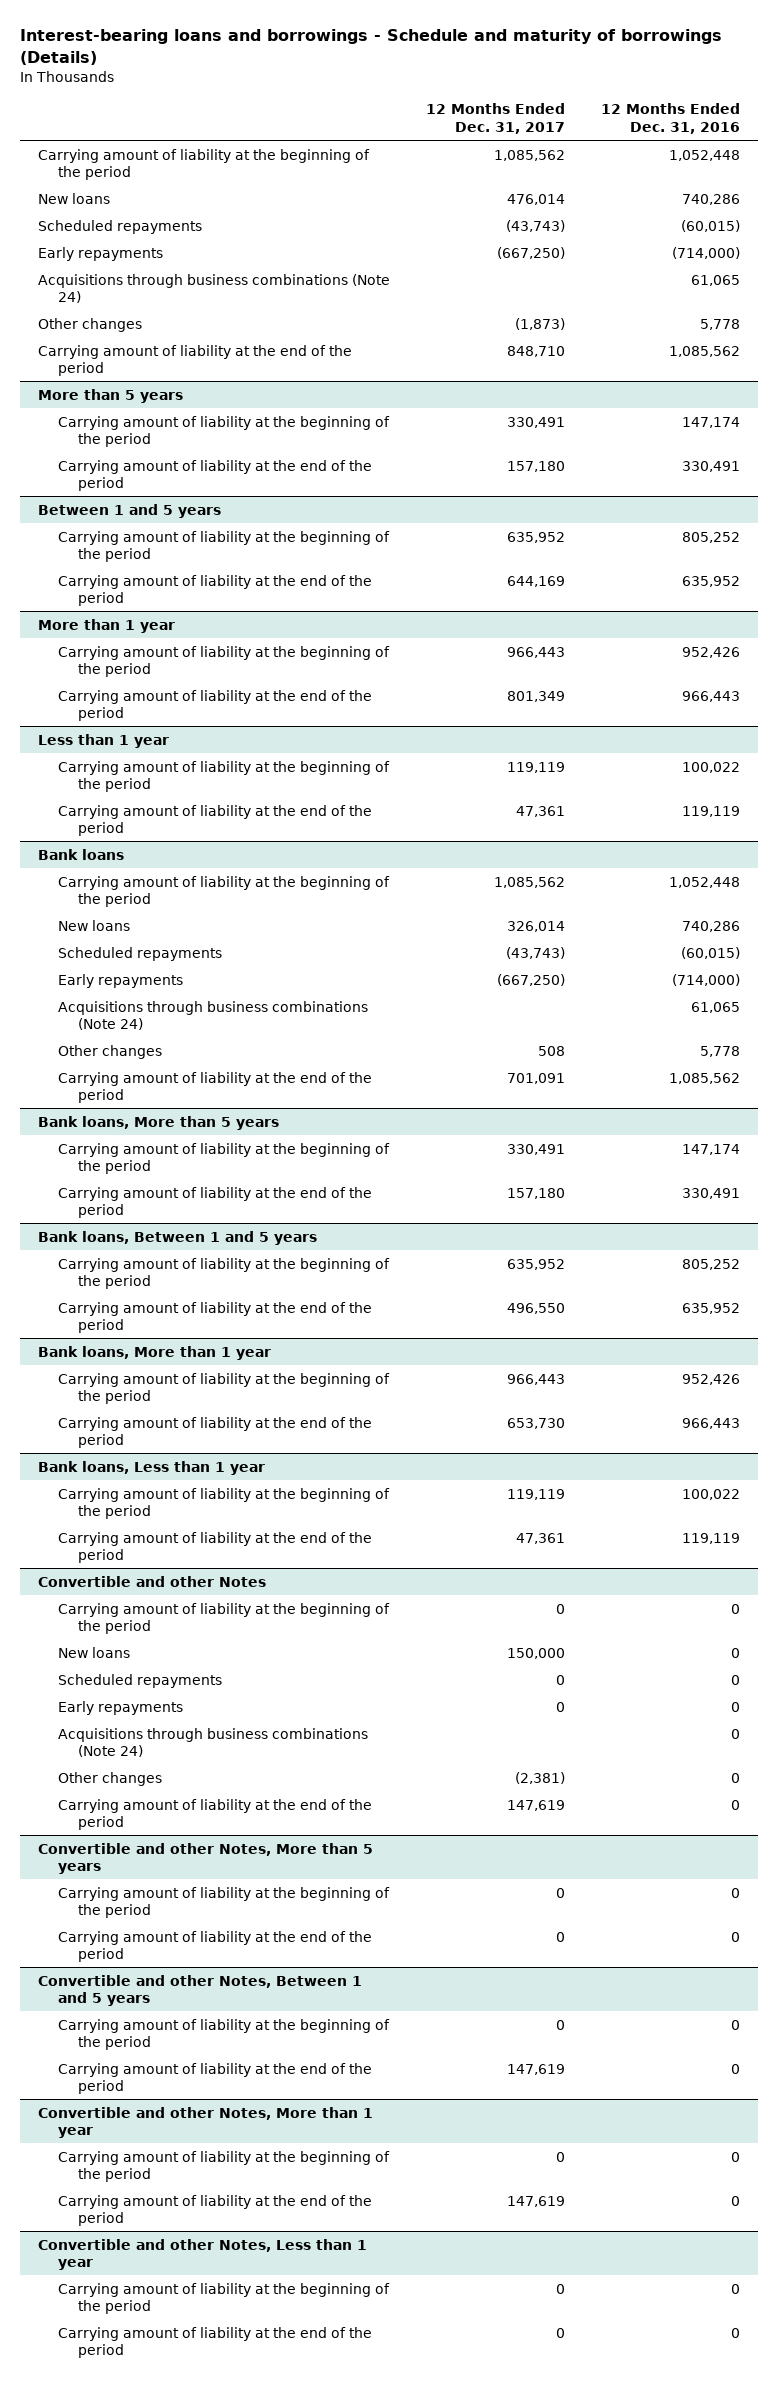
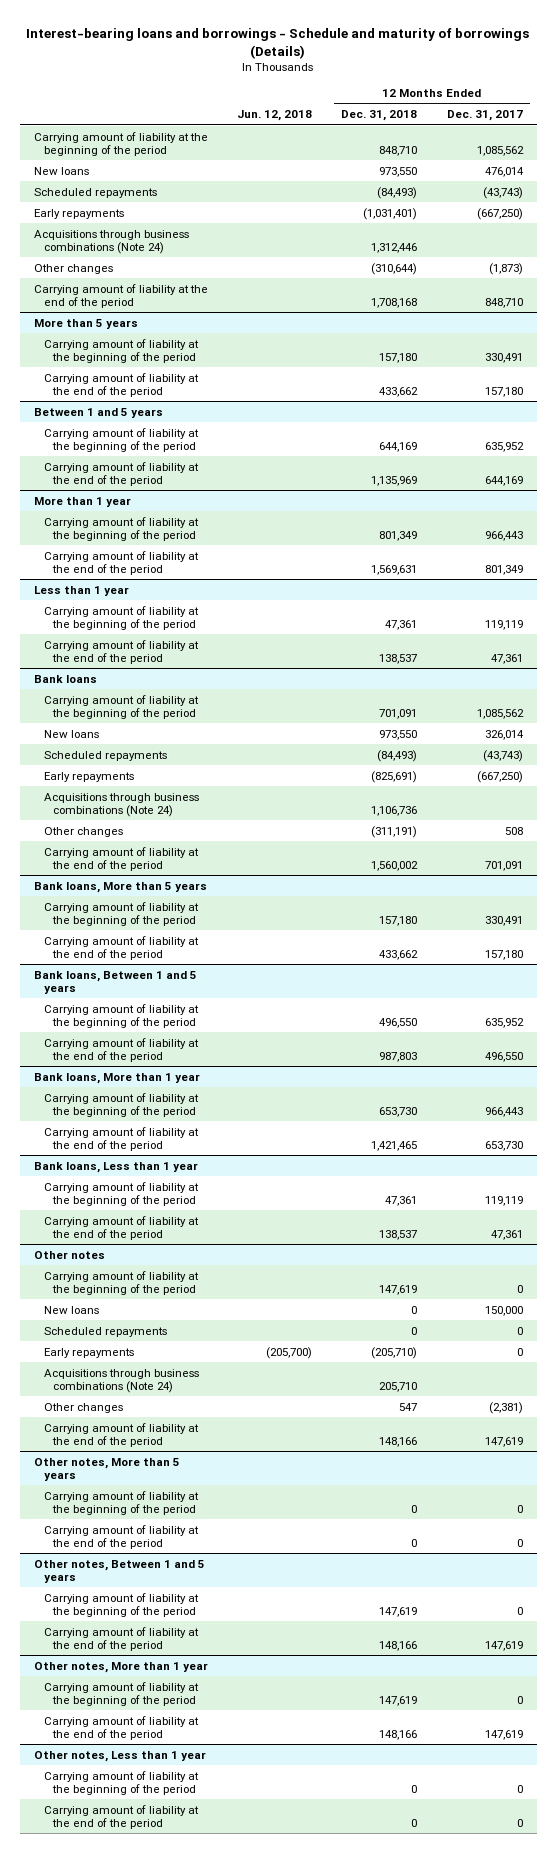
[600,103,740,134] 12 Months Ended Dec. 31, 2016 -> none
none -> [237,110,313,122] Jun. 12, 2018
none -> [341,110,418,122] Dec. 31, 2018
[37,1575,266,1587] Convertible and other Notes -> [34,1250,106,1259] Other notes
[37,1842,373,1874] Convertible and other Notes, More than 5 years -> [34,1457,181,1482] Other notes, More than 5 years
[37,1974,362,2006] Convertible and other Notes, Between 1 and 5 years -> [34,1559,206,1584] Other notes, Between 1 and 5 years
[37,2106,373,2138] Convertible and other Notes, More than 1 year -> [34,1661,209,1673] Other notes, More than 1 year
[37,2238,367,2270] Convertible and other Notes, Less than 1 year -> [34,1750,207,1762] Other notes, Less than 1 year

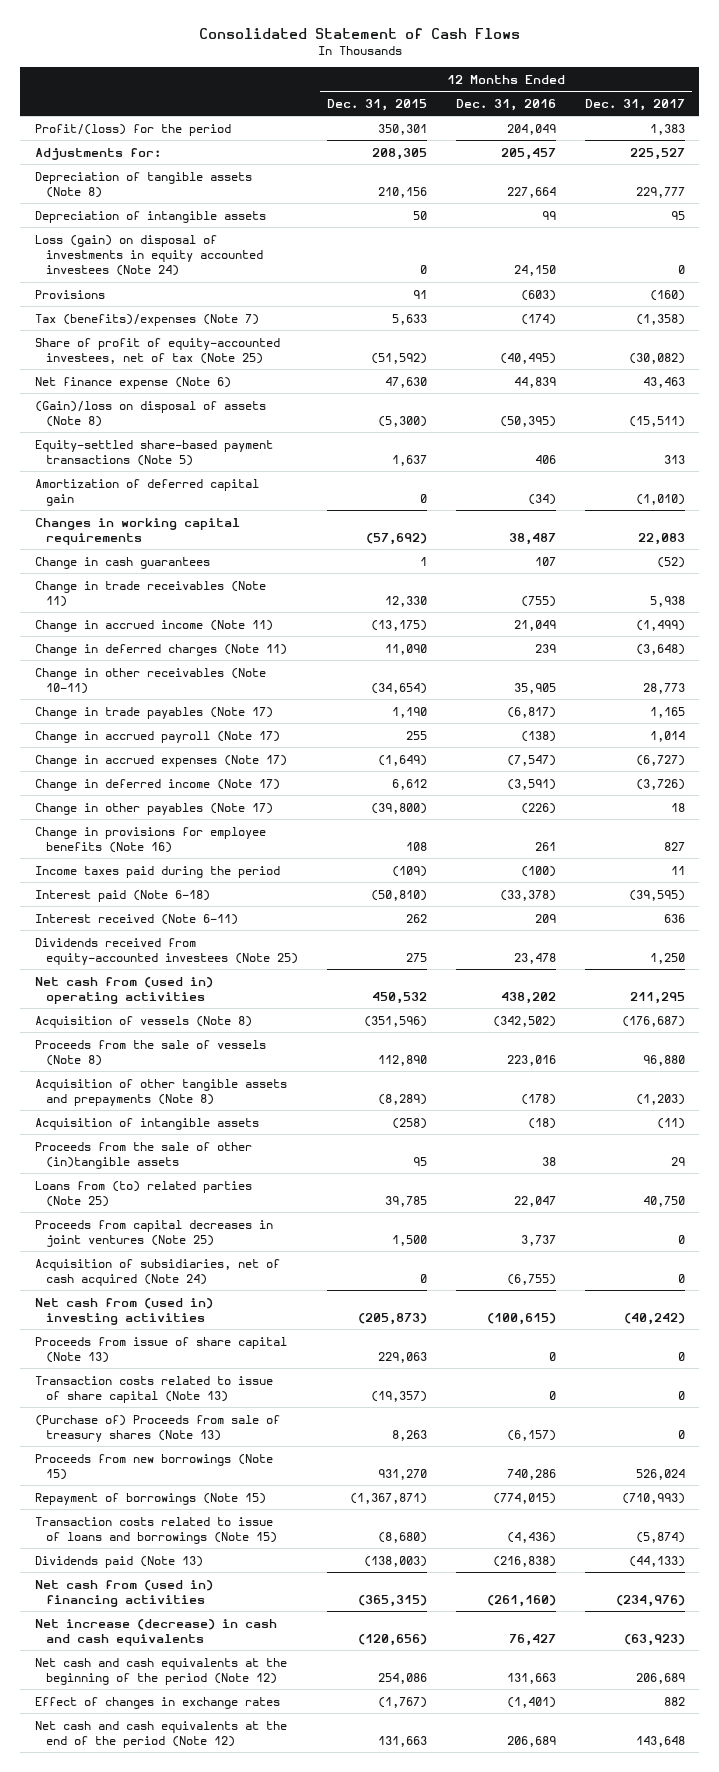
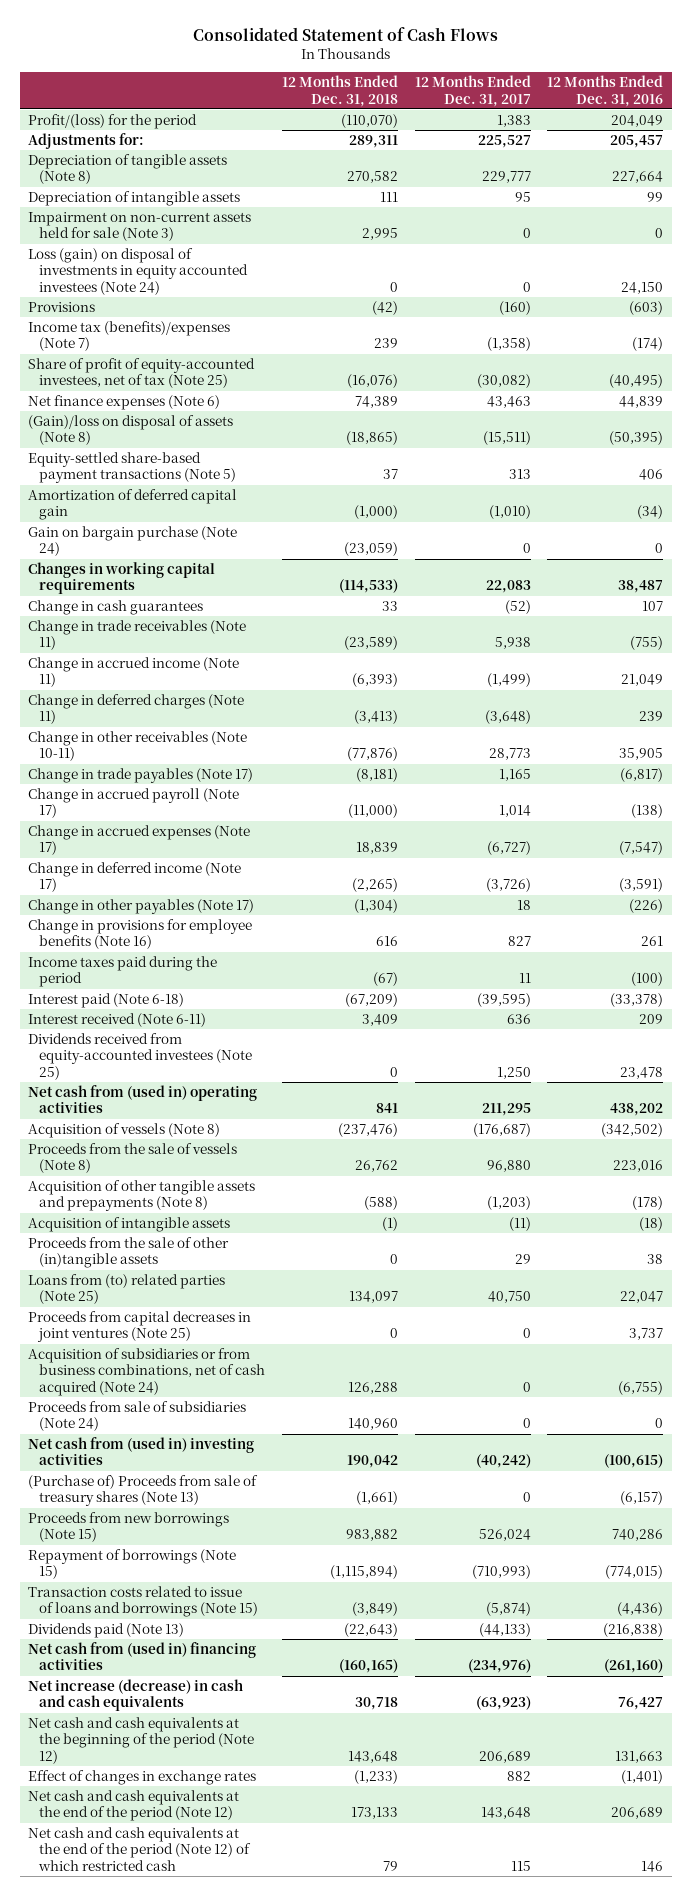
[326,98,427,111] Dec. 31, 2015 -> none
none -> [281,75,398,107] 12 Months Ended Dec. 31, 2018
none -> [28,211,252,242] Impairment on non-current assets held for sale (Note 3)
[34,313,259,326] Tax (benefits)/expenses (Note 7) -> [28,320,231,352] Income tax (benefits)/expenses (Note 7)
[34,376,231,389] Net finance expense (Note 6) -> [28,394,221,410] Net finance expenses (Note 6)
none -> [28,525,238,557] Gain on bargain purchase (Note 24)
[34,1258,280,1286] Acquisition of subsidiaries, net of cash acquired (Note 24) -> [28,1347,266,1397] Acquisition of subsidiaries or from business combinations, net of cash acquired (Note 24)
none -> [28,1400,247,1432] Proceeds from sale of subsidiaries (Note 24)
[34,1336,287,1363] Proceeds from issue of share capital (Note 13) -> none
[34,1375,273,1403] Transaction costs related to issue of share capital (Note 13) -> none
none -> [28,1826,252,1872] Net cash and cash equivalents at the end of the period (Note 12) of which restricted cash

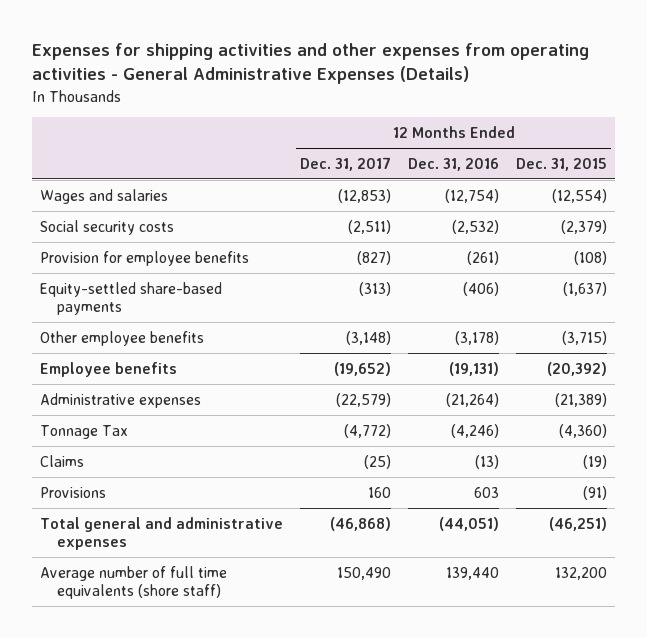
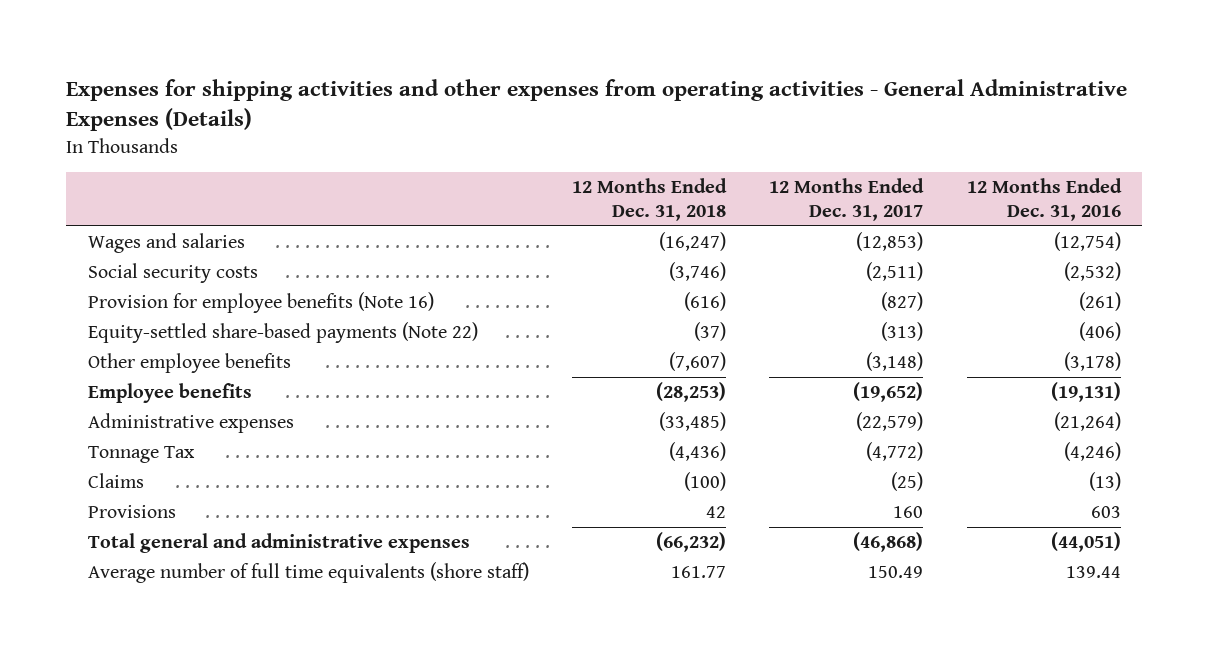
[515,157,607,171] Dec. 31, 2015 -> none
none -> [572,178,728,221] 12 Months Ended Dec. 31, 2018
[40,250,250,266] Provision for employee benefits -> [87,292,434,314] Provision for employee benefits (Note 16)
[40,281,223,316] Equity-settled share-based payments -> [87,322,478,344] Equity-settled share-based payments (Note 22)
[337,566,392,580] 150,490 -> [868,566,924,579] 150.49
[446,566,500,580] 139,440 -> [1065,566,1121,579] 139.44

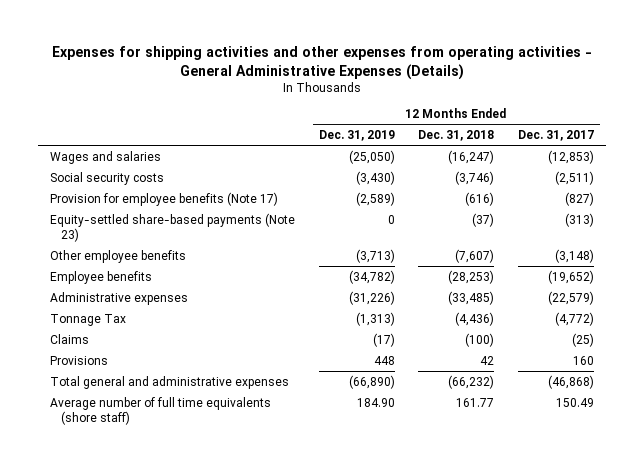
[966,178,1122,221] 12 Months Ended Dec. 31, 2016 -> none
none -> [318,129,395,141] Dec. 31, 2019
[87,292,434,314] Provision for employee benefits (Note 16) -> [50,191,279,206] Provision for employee benefits (Note 17)
[87,322,478,344] Equity-settled share-based payments (Note 22) -> [50,212,296,242] Equity-settled share-based payments (Note 23)

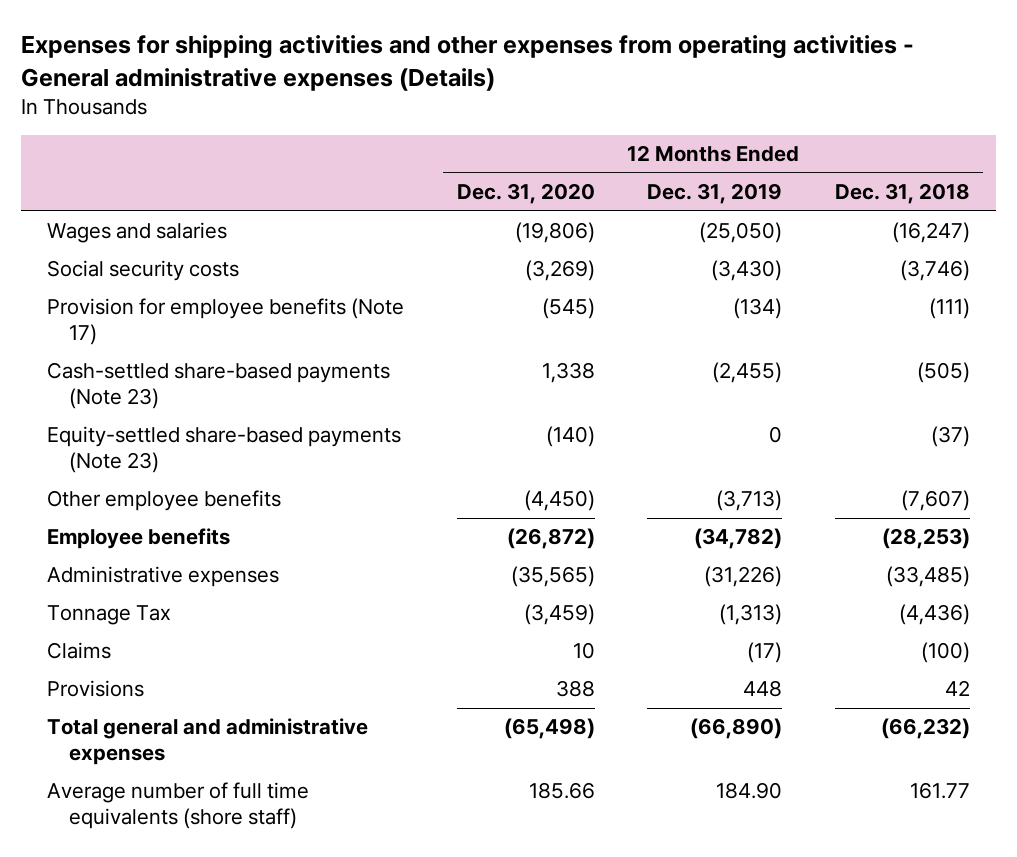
[51,46,592,80] Expenses for shipping activities and other expenses from operating activities - General Administrative Expenses (Details) -> [20,35,914,91] Expenses for shipping activities and other expenses from operating activities - General administrative expenses (Details)
[517,129,594,141] Dec. 31, 2017 -> none
none -> [456,183,595,205] Dec. 31, 2020
[355,191,395,206] (2,589) -> [733,298,783,320] (134)
[465,191,495,206] (616) -> [929,298,971,320] (111)
none -> [46,362,390,410] Cash-settled share-based payments (Note 23)

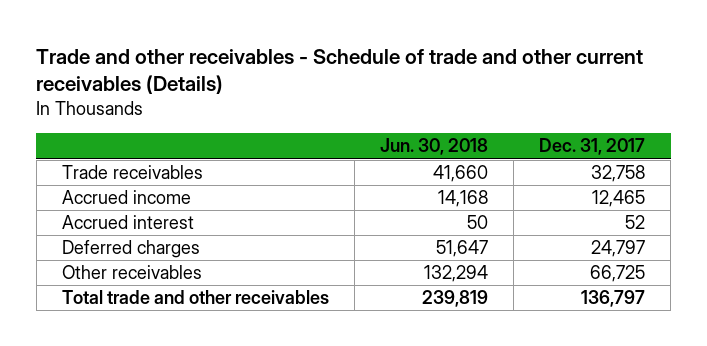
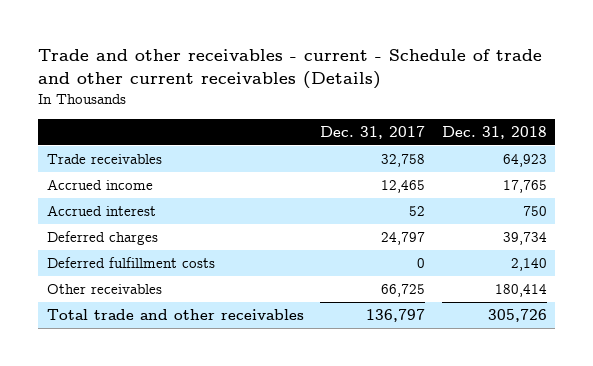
[36,48,644,95] Trade and other receivables - Schedule of trade and other current receivables (Details) -> [38,49,543,90] Trade and other receivables - current - Schedule of trade and other current receivables (Details)
[379,138,488,156] Jun. 30, 2018 -> none
none -> [441,125,547,139] Dec. 31, 2018
none -> [46,257,215,269] Deferred fulfillment costs

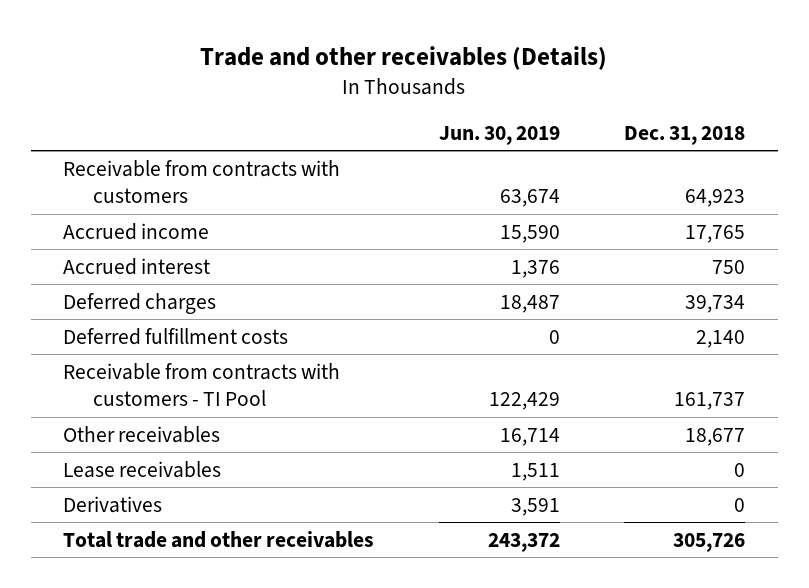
[38,49,543,90] Trade and other receivables - current - Schedule of trade and other current receivables (Details) -> [200,45,608,70] Trade and other receivables (Details)
[320,125,426,139] Dec. 31, 2017 -> none
none -> [438,125,560,145] Jun. 30, 2019
[46,154,162,165] Trade receivables -> [63,159,341,204] Receivable from contracts with customers
none -> [63,362,341,407] Receivable from contracts with customers - TI Pool
[494,284,547,298] 180,414 -> [685,427,746,446] 18,677
none -> [63,460,222,478] Lease receivables
none -> [63,495,163,513] Derivatives

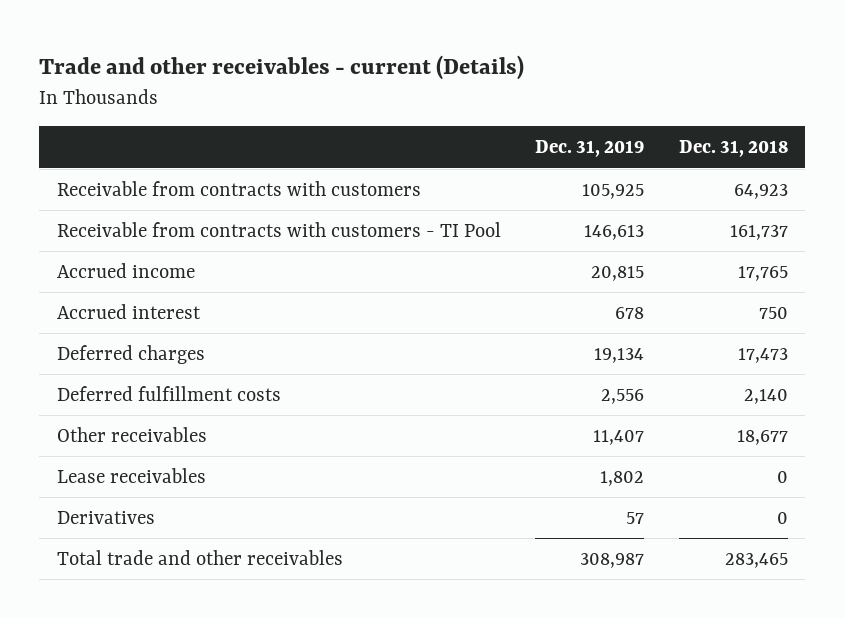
[200,45,608,70] Trade and other receivables (Details) -> [39,54,525,80] Trade and other receivables - current (Details)
[438,125,560,145] Jun. 30, 2019 -> none
none -> [535,140,645,158] Dec. 31, 2019
[63,362,341,407] Receivable from contracts with customers - TI Pool -> [56,222,501,238] Receivable from contracts with customers - TI Pool
[685,294,746,313] 39,734 -> [738,348,789,364] 17,473
[673,532,746,552] 305,726 -> [725,553,789,569] 283,465

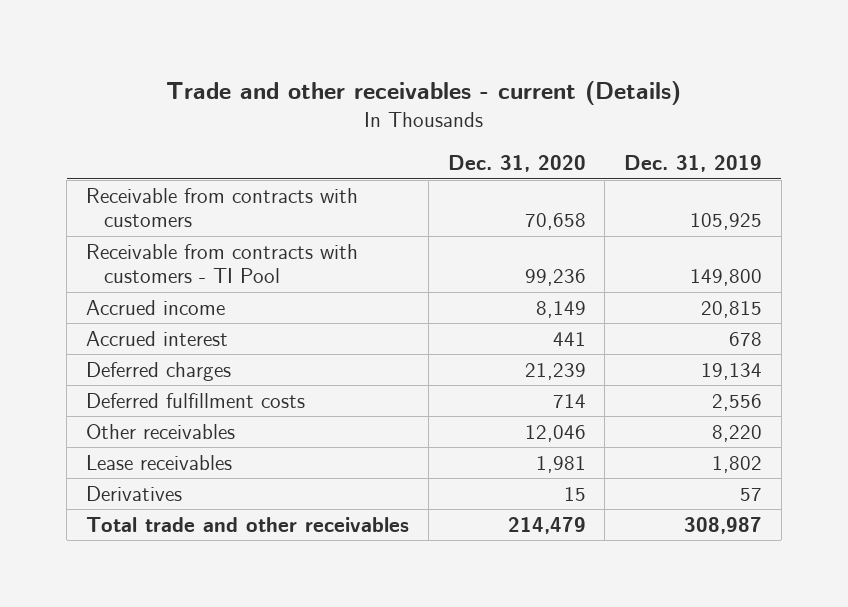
[679,140,789,158] Dec. 31, 2018 -> none
none -> [447,155,586,173] Dec. 31, 2020
[584,225,645,241] 146,613 -> [690,269,763,287] 149,800
[593,430,645,446] 11,407 -> [712,424,763,442] 8,220

